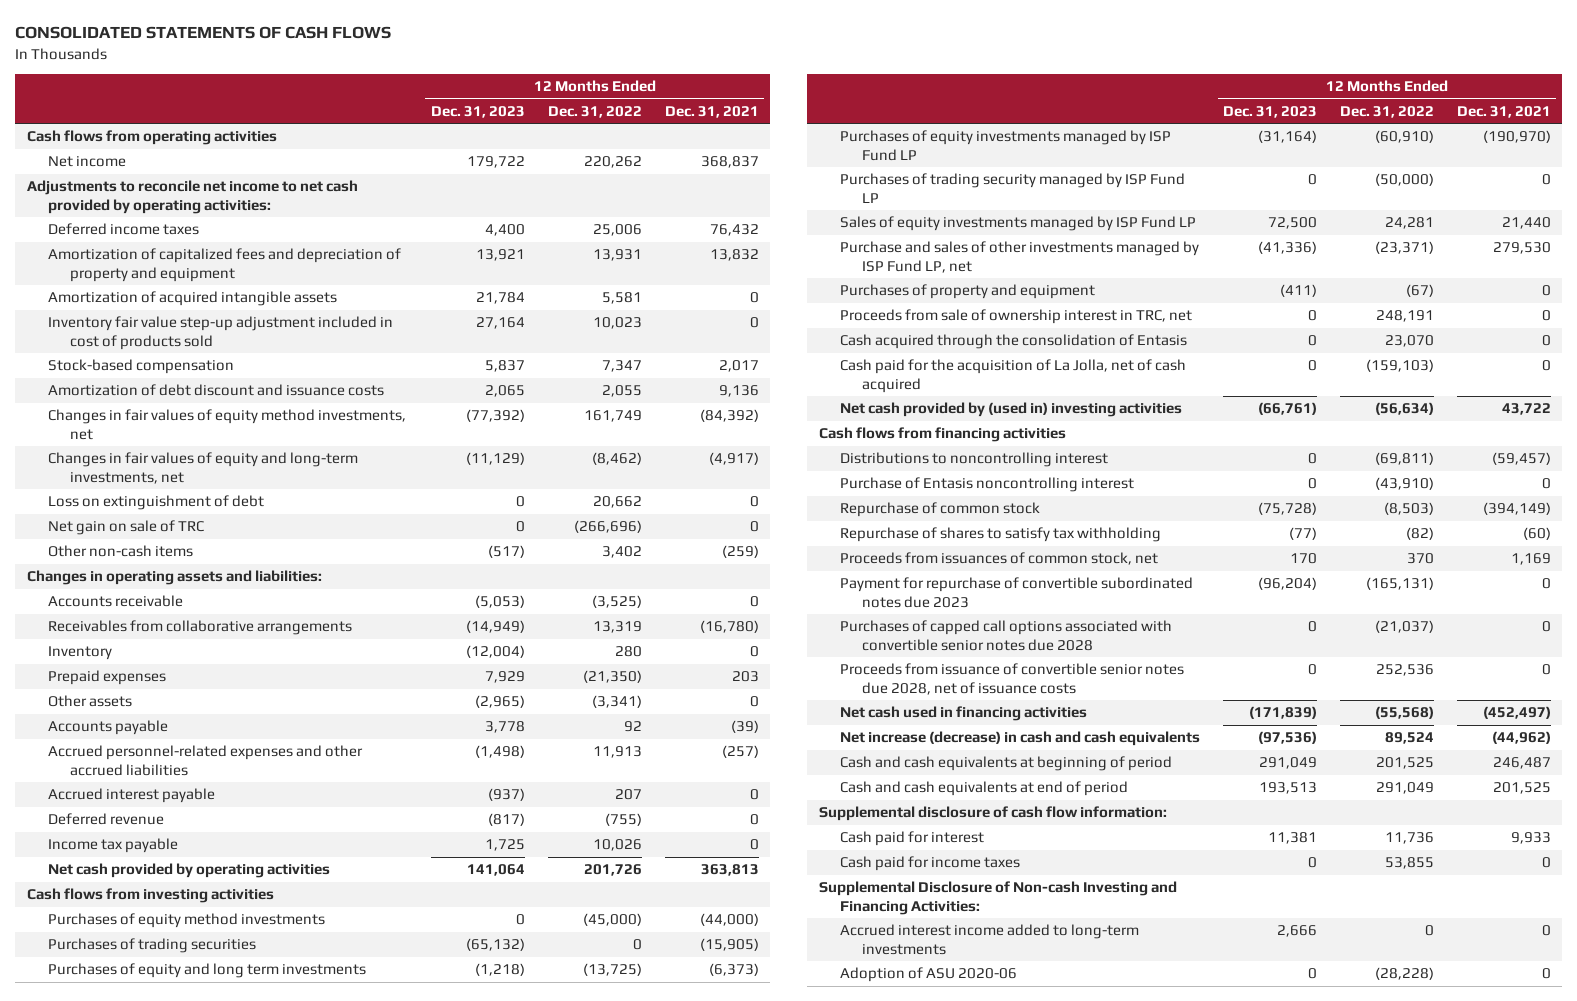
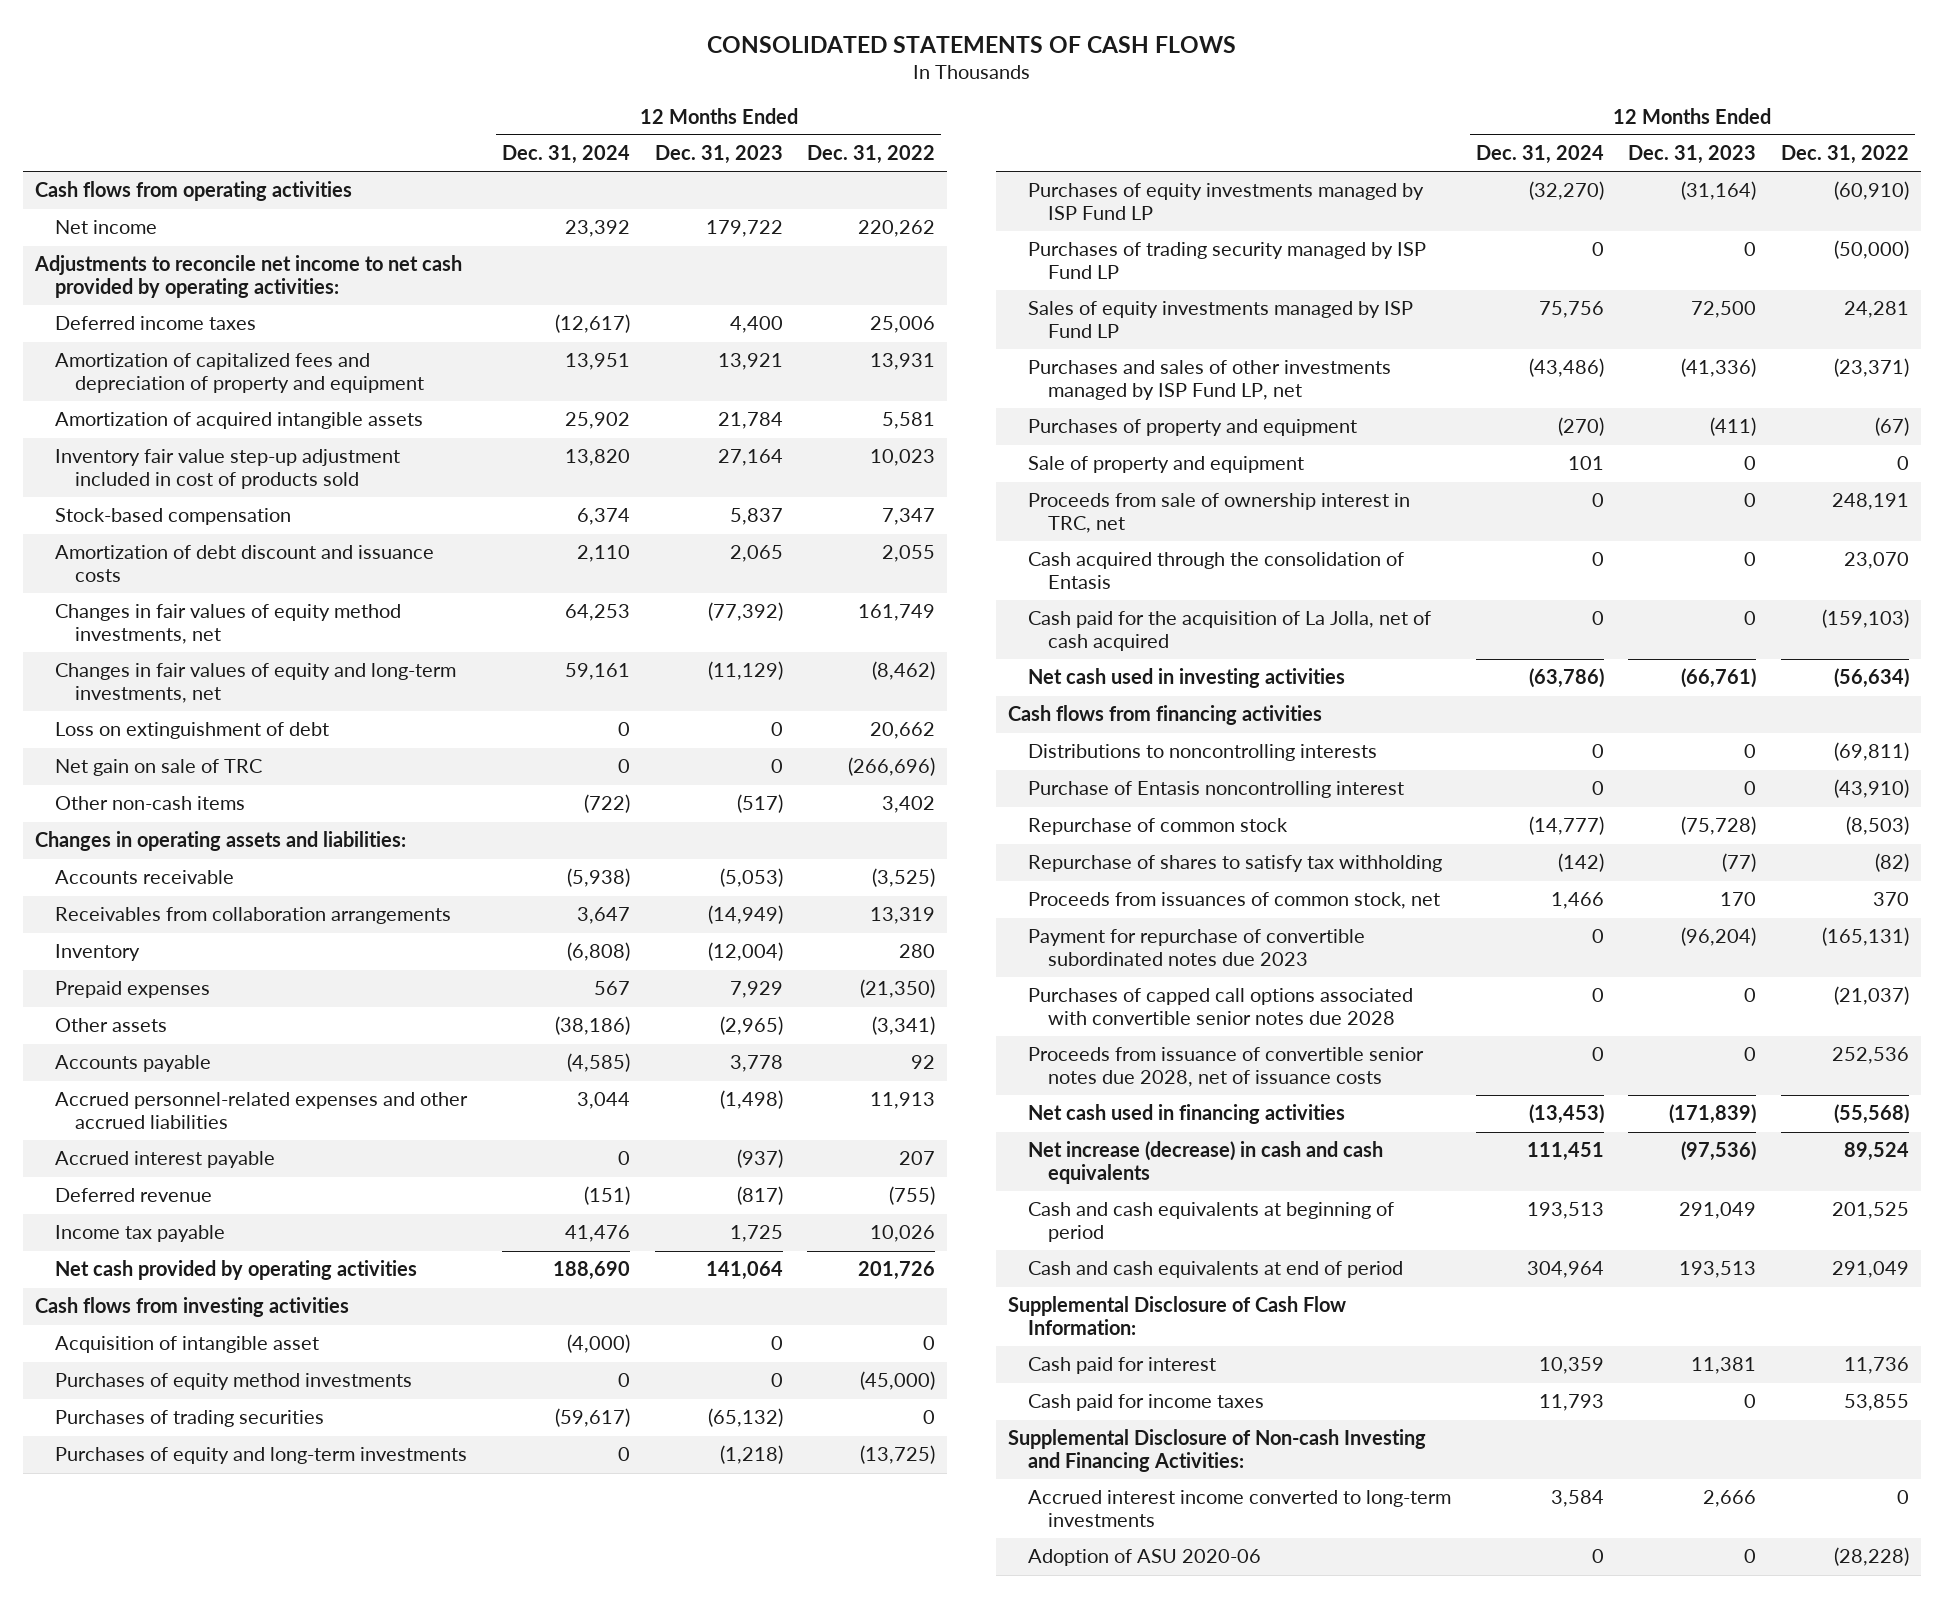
[664,105,759,118] Dec. 31, 2021 -> none
none -> [502,145,631,165] Dec. 31, 2024
[48,620,353,636] Receivables from collaborative arrangements -> [54,907,451,925] Receivables from collaboration arrangements
none -> [54,1336,319,1354] Acquisition of intangible asset
[48,963,367,979] Purchases of equity and long term investments -> [54,1447,467,1465] Purchases of equity and long-term investments
[840,241,1200,273] Purchase and sales of other investments managed by ISP Fund LP, net -> [1028,360,1392,400] Purchases and sales of other investments managed by ISP Fund LP, net
none -> [1028,456,1305,474] Sale of property and equipment
[840,402,1183,418] Net cash provided by (used in) investing activities -> [1028,668,1346,689] Net cash used in investing activities
[840,452,1109,468] Distributions to noncontrolling interest -> [1028,744,1378,762] Distributions to noncontrolling interests
[818,806,1167,822] Supplemental disclosure of cash flow information: -> [1008,1296,1347,1335] Supplemental Disclosure of Cash Flow Information:
[840,924,1140,955] Accrued interest income added to long-term investments -> [1028,1490,1452,1527] Accrued interest income converted to long-term investments

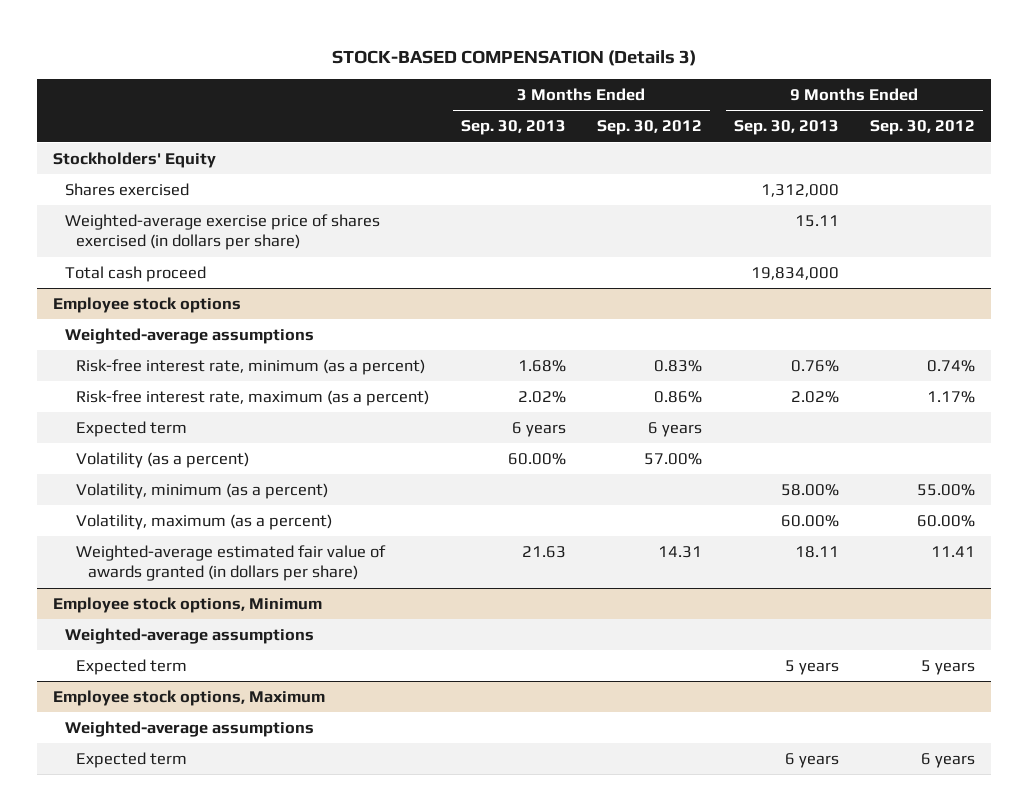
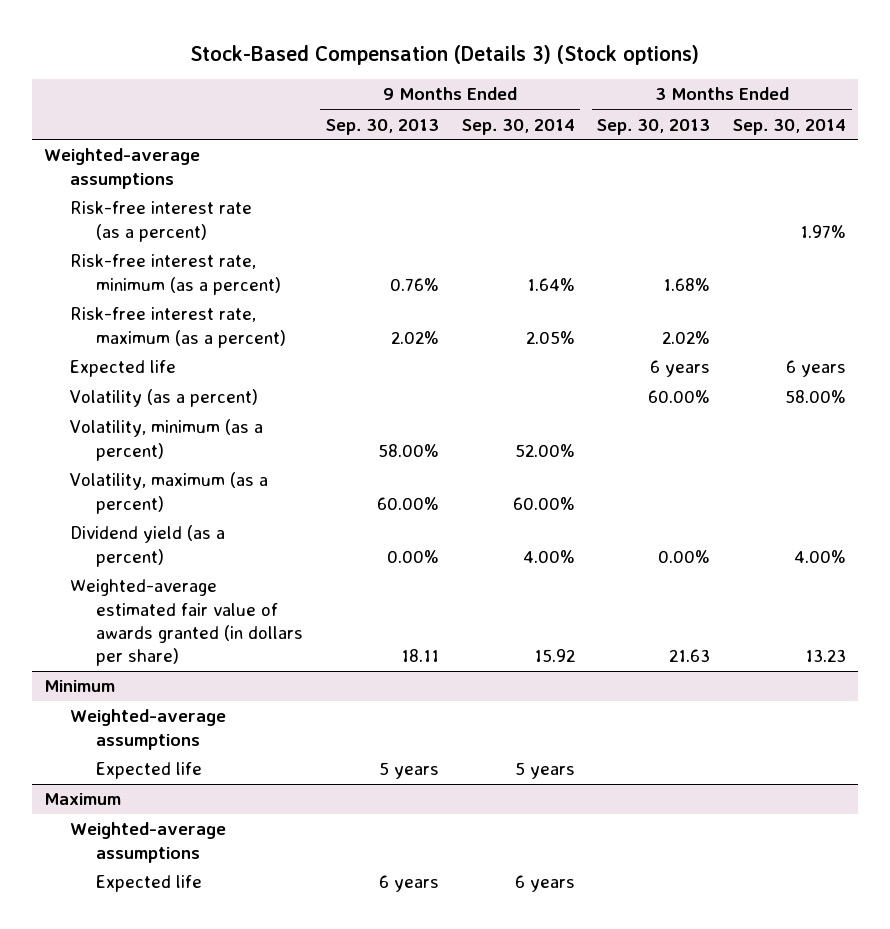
[332,49,697,66] STOCK-BASED COMPENSATION (Details 3) -> [189,44,699,65] Stock-Based Compensation (Details 3) (Stock options)
[597,120,703,136] Sep. 30, 2012 -> none
[870,120,976,136] Sep. 30, 2012 -> none
none -> [461,118,575,135] Sep. 30, 2014
none -> [733,118,847,135] Sep. 30, 2014
[53,152,217,169] Stockholders' Equity -> none
[64,183,189,197] Shares exercised -> none
[64,214,380,251] Weighted-average exercise price of shares exercised (in dollars per share) -> none
[64,266,206,283] Total cash proceed -> none
[53,297,242,314] Employee stock options -> none
none -> [69,201,252,242] Risk-free interest rate (as a percent)
[76,421,188,438] Expected term -> [69,360,176,378] Expected life
none -> [69,525,225,567] Dividend yield (as a percent)
[53,597,323,614] Employee stock options, Minimum -> none
none -> [43,680,115,693] Minimum
[53,690,326,707] Employee stock options, Maximum -> none
[76,659,188,676] Expected term -> [95,762,202,780] Expected life
none -> [43,793,121,806] Maximum
[76,752,188,769] Expected term -> [95,875,202,893] Expected life

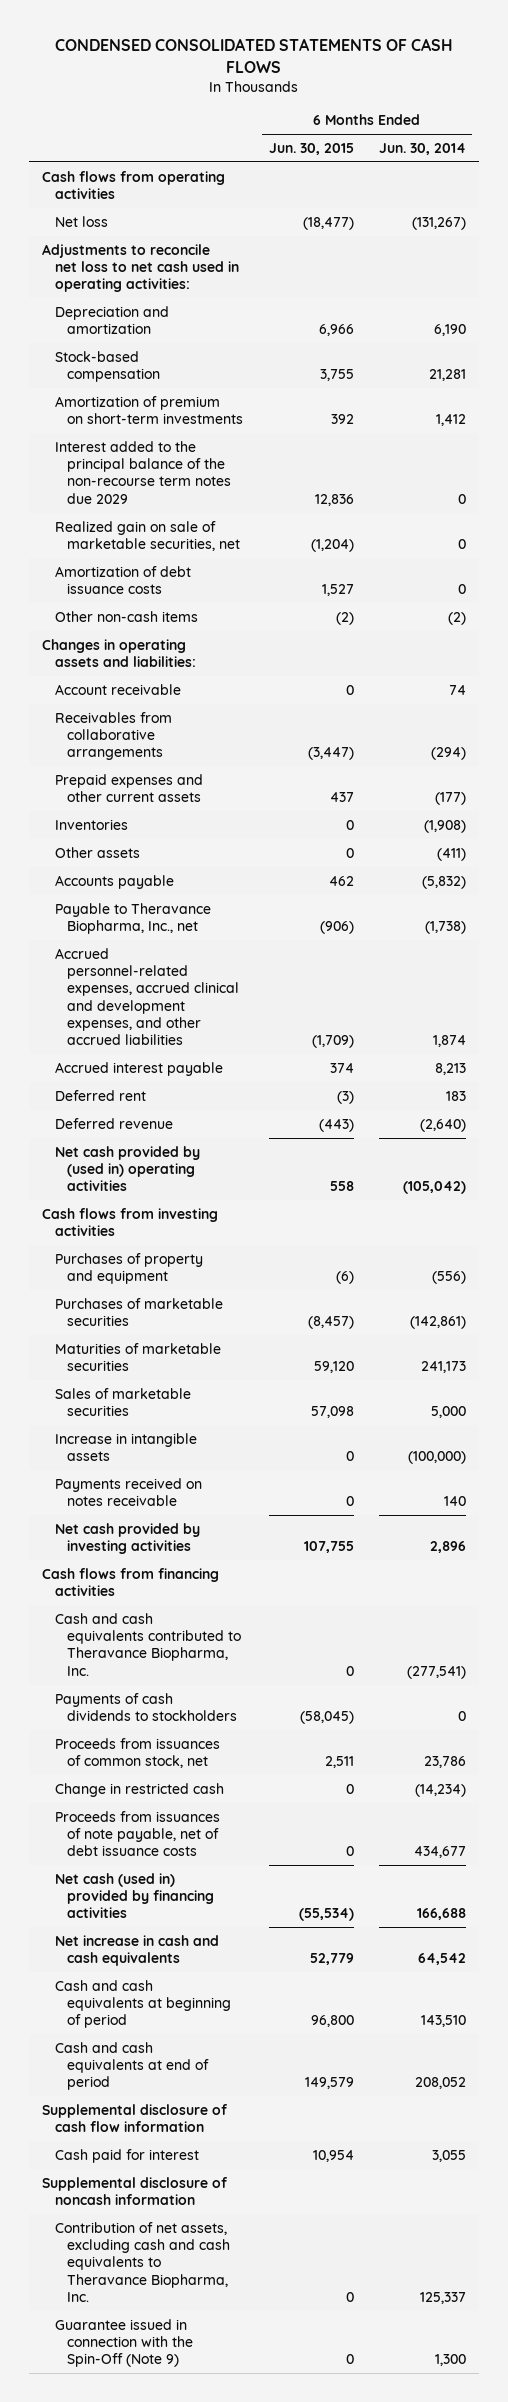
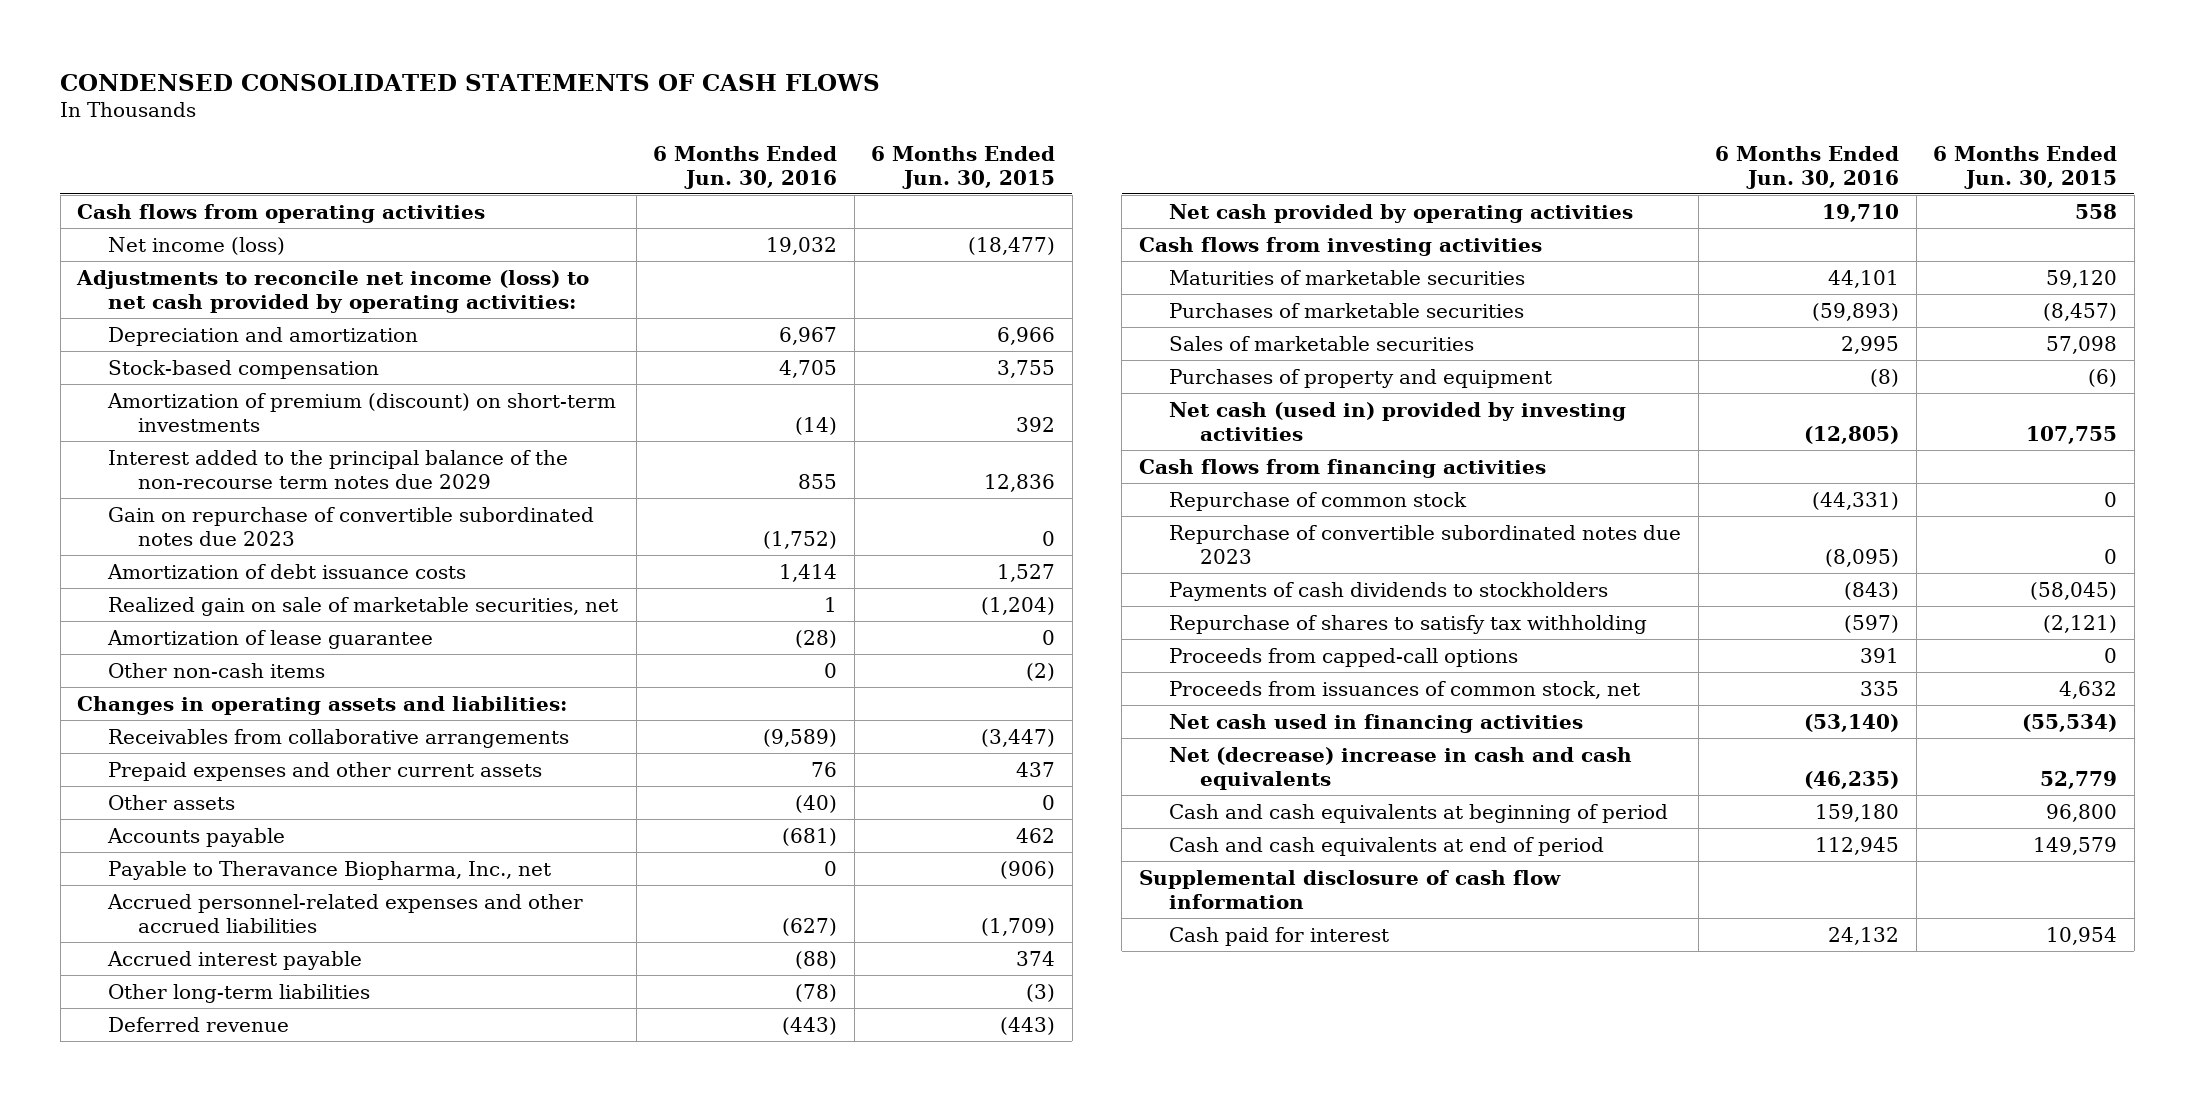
[378,142,466,155] Jun. 30, 2014 -> none
none -> [653,145,838,189] 6 Months Ended Jun. 30, 2016
[54,215,108,227] Net loss -> [107,236,285,255] Net income (loss)
[42,243,239,293] Adjustments to reconcile net loss to net cash used in operating activities: -> [76,269,590,313] Adjustments to reconcile net income (loss) to net cash provided by operating activities:
[54,395,244,425] Amortization of premium on short-term investments -> [106,392,616,432] Amortization of premium (discount) on short-term investments
none -> [107,506,594,546] Gain on repurchase of convertible subordinated notes due 2023
[54,520,241,552] Realized gain on sale of marketable securities, net -> [107,596,618,616] Realized gain on sale of marketable securities, net
none -> [106,629,433,649] Amortization of lease guarantee
[54,683,181,695] Account receivable -> none
[54,818,128,830] Inventories -> none
[54,947,240,1046] Accrued personnel-related expenses, accrued clinical and development expenses, and other accrued liabilities -> [106,893,583,933] Accrued personnel-related expenses and other accrued liabilities
[54,1089,146,1101] Deferred rent -> none
none -> [107,983,370,1003] Other long-term liabilities
[54,1145,200,1192] Net cash provided by (used in) operating activities -> [1169,203,1634,223] Net cash provided by operating activities
[54,1297,223,1327] Purchases of marketable securities -> [1169,302,1525,318] Purchases of marketable securities
[54,1432,197,1462] Increase in intangible assets -> none
[54,1477,202,1507] Payments received on notes receivable -> none
[54,1252,203,1285] Purchases of property and equipment -> [1169,368,1553,388] Purchases of property and equipment
[54,1522,200,1555] Net cash provided by investing activities -> [1169,401,1627,441] Net cash (used in) provided by investing activities
[54,1612,242,1676] Cash and cash equivalents contributed to Theravance Biopharma, Inc. -> none
none -> [1169,491,1468,511] Repurchase of common stock
none -> [1169,524,1682,564] Repurchase of convertible subordinated notes due 2023
[54,1782,224,1797] Change in restricted cash -> none
[54,1810,220,1857] Proceeds from issuances of note payable, net of debt issuance costs -> none
none -> [1169,614,1648,634] Repurchase of shares to satisfy tax withholding
none -> [1169,647,1519,667] Proceeds from capped-call options
[324,1756,354,1769] 2,511 -> [2059,680,2118,699] 4,632
[54,1872,215,1919] Net cash (used in) provided by financing activities -> [1169,713,1584,733] Net cash used in financing activities
[54,1934,219,1967] Net increase in cash and cash equivalents -> [1169,746,1633,790] Net (decrease) increase in cash and cash equivalents
[42,2176,229,2206] Supplemental disclosure of noncash information -> none
[54,2221,231,2302] Contribution of net assets, excluding cash and cash equivalents to Theravance Biopharma, Inc. -> none
[54,2318,194,2368] Guarantee issued in connection with the Spin-Off (Note 9) -> none

